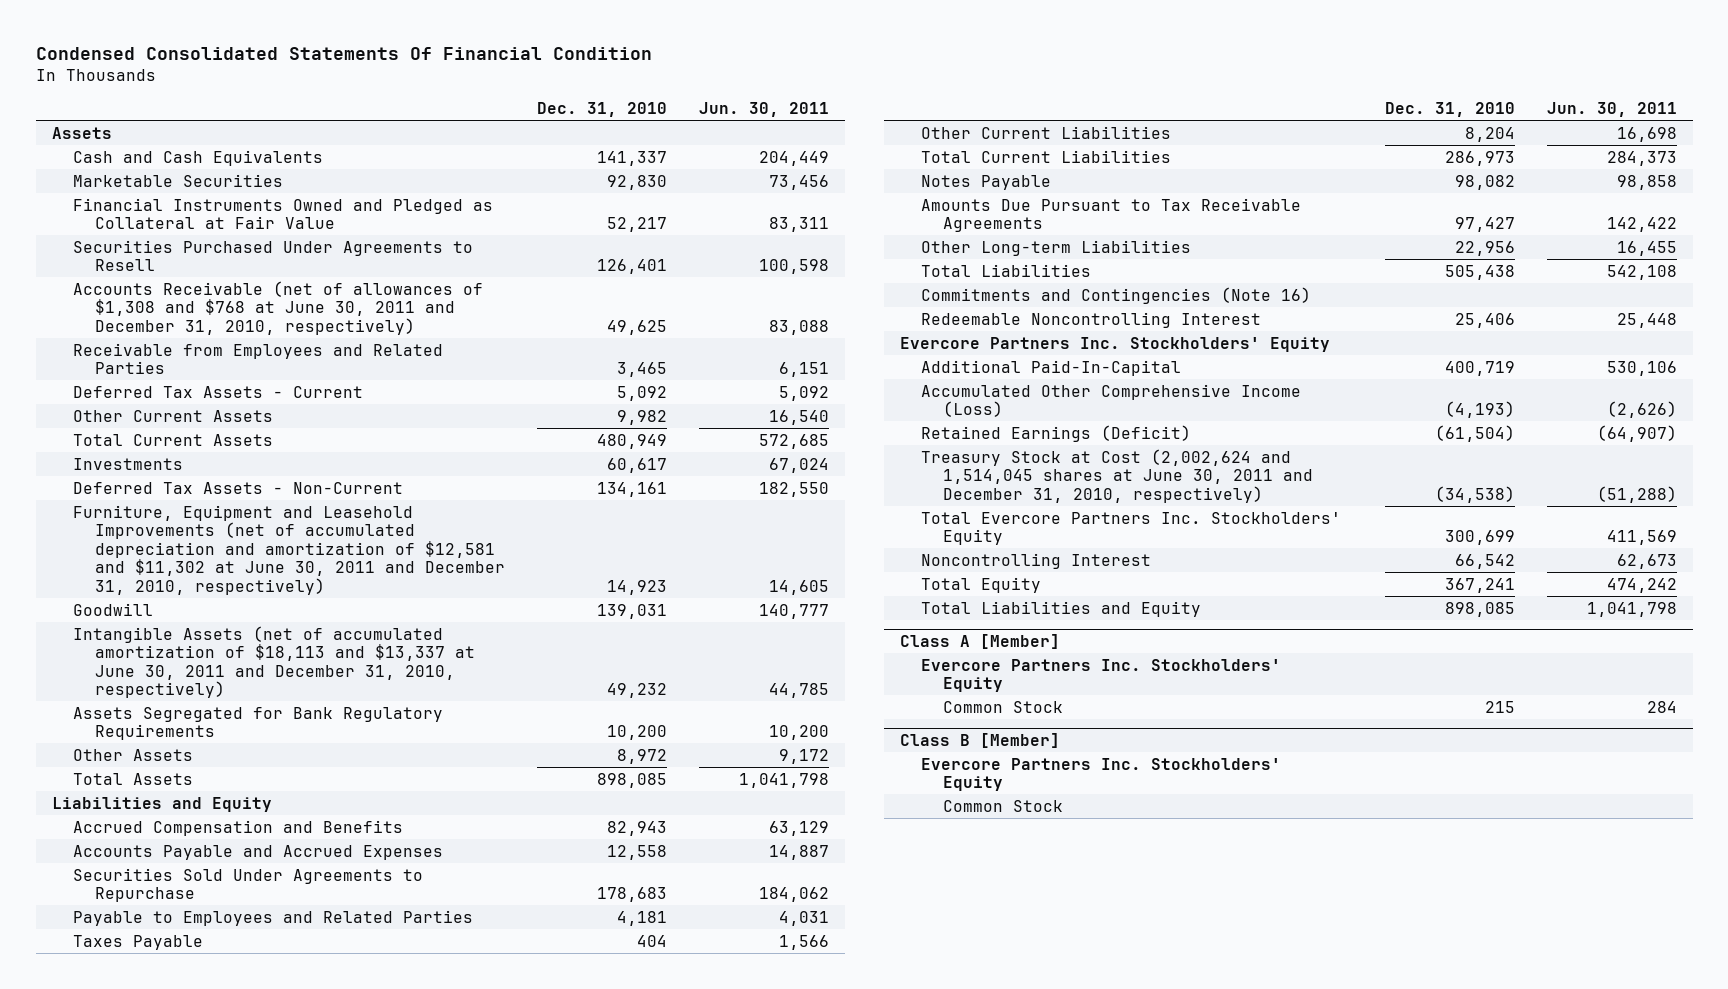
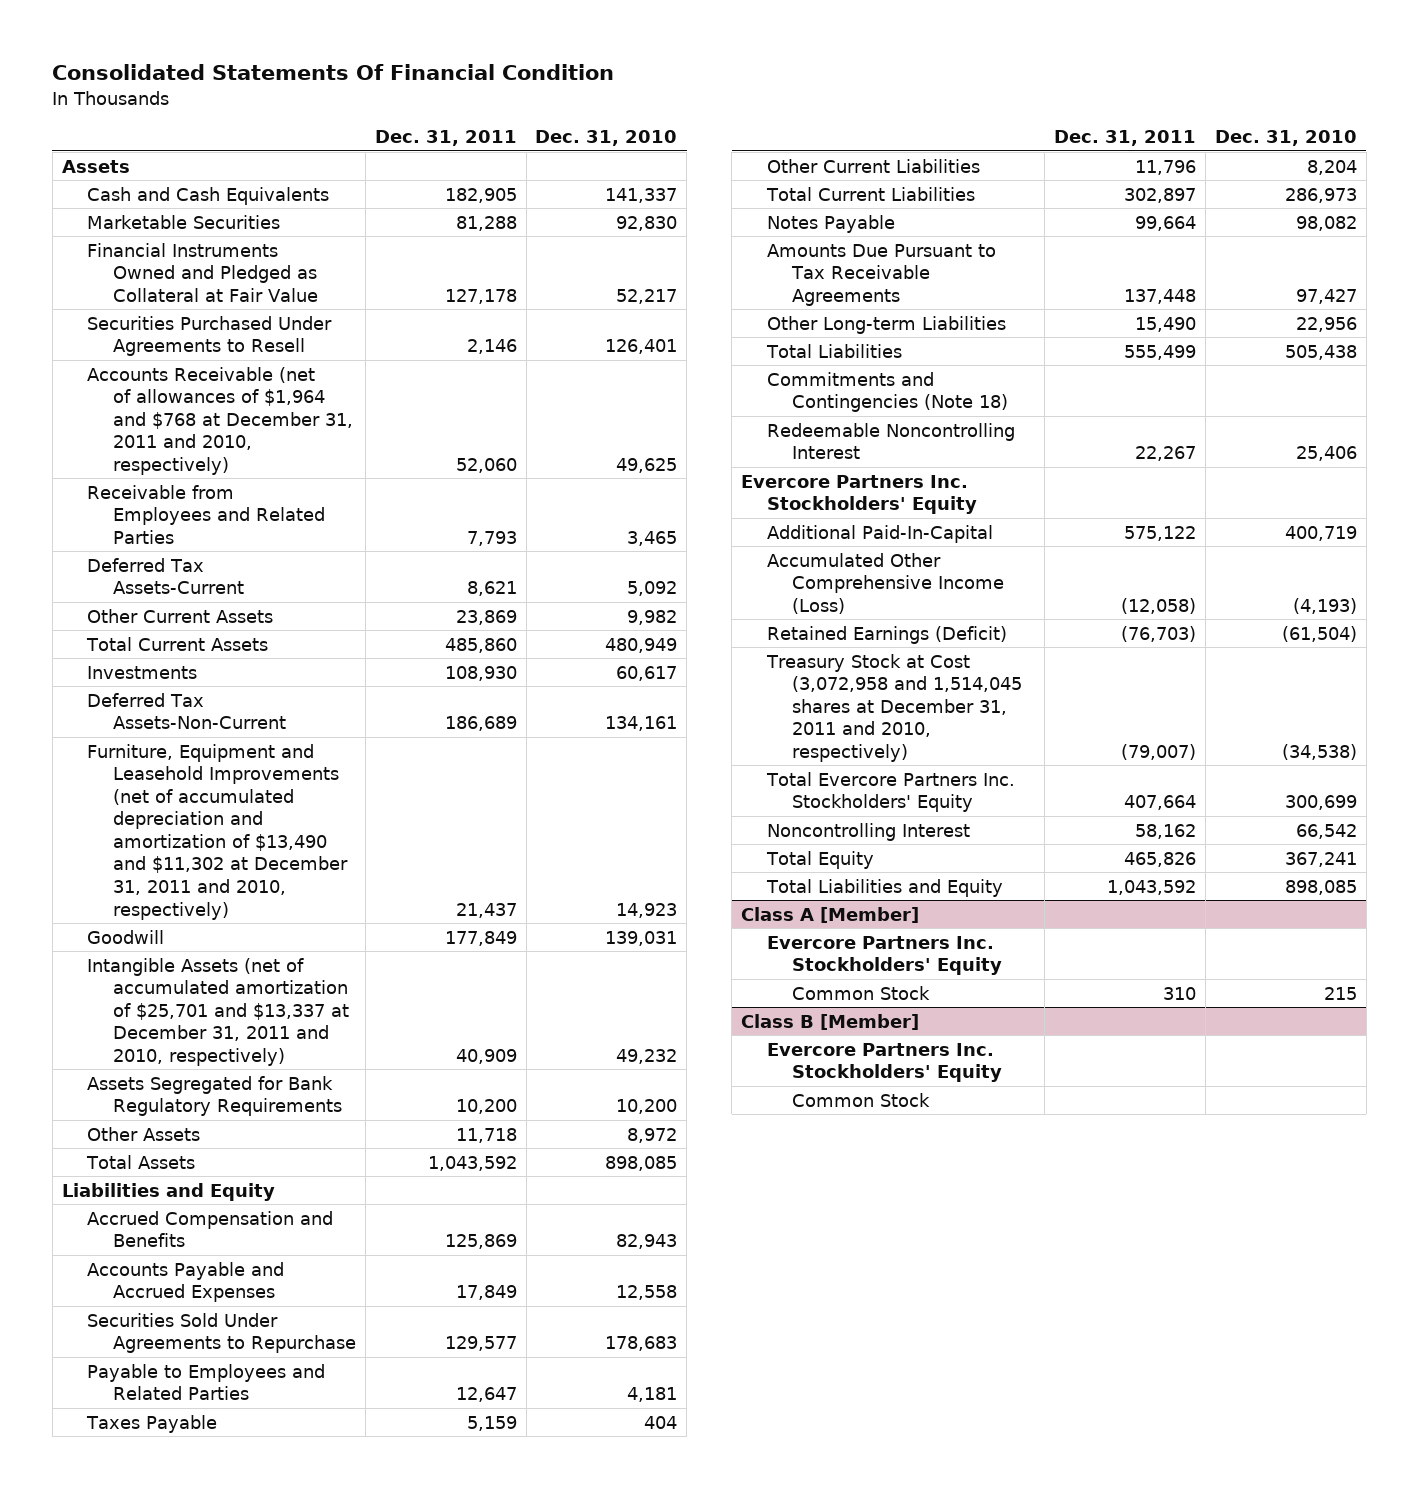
[35,46,652,60] Condensed Consolidated Statements Of Financial Condition -> [52,64,615,81] Consolidated Statements Of Financial Condition
[698,101,829,117] Jun. 30, 2011 -> none
none -> [374,130,517,147] Dec. 31, 2011
[73,280,484,335] Accounts Receivable (net of allowances of $1,308 and $768 at June 30, 2011 and December 31, 2010, respectively) -> [87,366,353,475] Accounts Receivable (net of allowances of $1,964 and $768 at December 31, 2011 and 2010, respectively)
[73,385,364,398] Deferred Tax Assets - Current -> [87,557,244,595] Deferred Tax Assets-Current
[73,481,404,494] Deferred Tax Assets - Non-Current -> [87,692,286,730] Deferred Tax Assets-Non-Current
[73,504,505,595] Furniture, Equipment and Leasehold Improvements (net of accumulated depreciation and amortization of $12,581 and $11,302 at June 30, 2011 and December 31, 2010, respectively) -> [87,743,348,920] Furniture, Equipment and Leasehold Improvements (net of accumulated depreciation and amortization of $13,490 and $11,302 at December 31, 2011 and 2010, respectively)
[73,625,475,699] Intangible Assets (net of accumulated amortization of $18,113 and $13,337 at June 30, 2011 and December 31, 2010, respectively) -> [87,957,349,1066] Intangible Assets (net of accumulated amortization of $25,701 and $13,337 at December 31, 2011 and 2010, respectively)
[921,286,1312,304] Commitments and Contingencies (Note 16) -> [766,371,1009,413] Commitments and Contingencies (Note 18)
[921,448,1313,503] Treasury Stock at Cost (2,002,624 and 1,514,045 shares at June 30, 2011 and December 31, 2010, respectively) -> [765,653,1023,762] Treasury Stock at Cost (3,072,958 and 1,514,045 shares at December 31, 2011 and 2010, respectively)

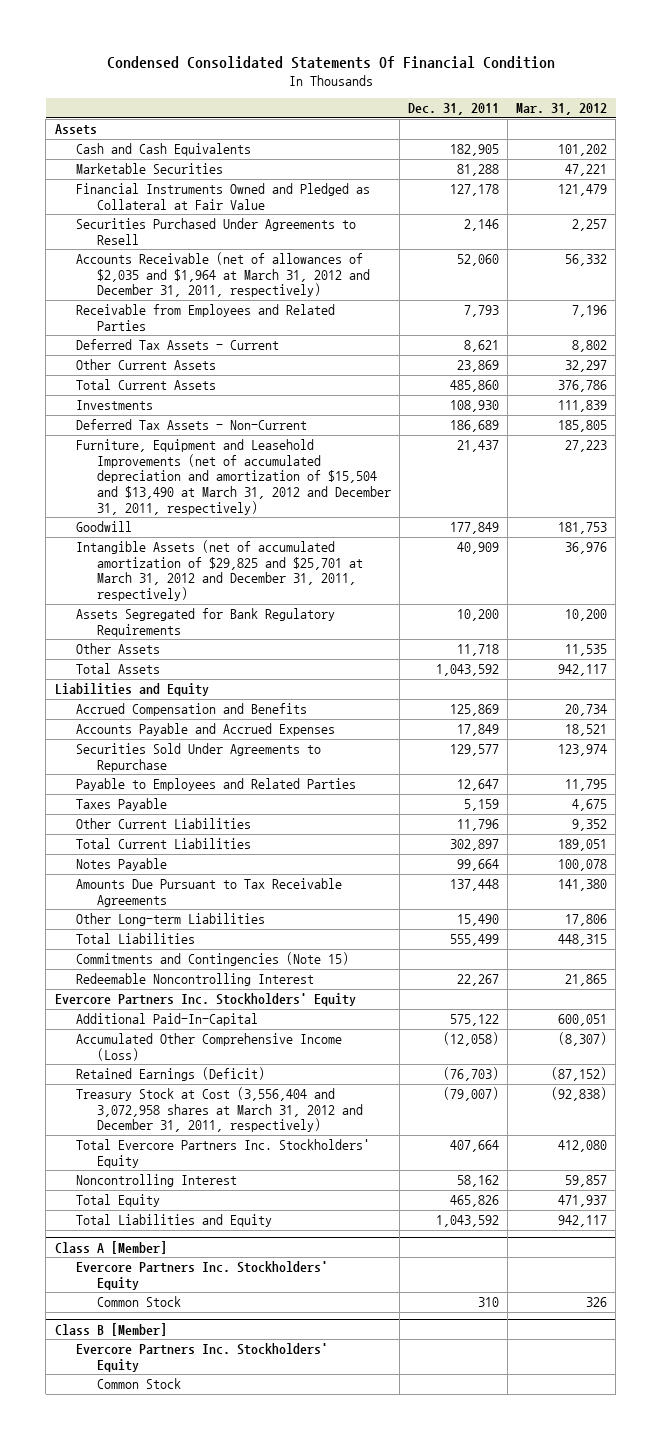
[52,64,615,81] Consolidated Statements Of Financial Condition -> [106,55,555,69] Condensed Consolidated Statements Of Financial Condition
[535,130,678,147] Dec. 31, 2010 -> none
none -> [516,103,608,116] Mar. 31, 2012
[87,366,353,475] Accounts Receivable (net of allowances of $1,964 and $768 at December 31, 2011 and 2010, respectively) -> [75,252,370,298] Accounts Receivable (net of allowances of $2,035 and $1,964 at March 31, 2012 and December 31, 2011, respectively)
[87,557,244,595] Deferred Tax Assets-Current -> [75,339,279,351] Deferred Tax Assets - Current
[87,692,286,730] Deferred Tax Assets-Non-Current -> [75,419,307,431] Deferred Tax Assets - Non-Current
[87,743,348,920] Furniture, Equipment and Leasehold Improvements (net of accumulated depreciation and amortization of $13,490 and $11,302 at December 31, 2011 and 2010, respectively) -> [75,439,391,515] Furniture, Equipment and Leasehold Improvements (net of accumulated depreciation and amortization of $15,504 and $13,490 at March 31, 2012 and December 31, 2011, respectively)
[87,957,349,1066] Intangible Assets (net of accumulated amortization of $25,701 and $13,337 at December 31, 2011 and 2010, respectively) -> [75,540,363,602] Intangible Assets (net of accumulated amortization of $29,825 and $25,701 at March 31, 2012 and December 31, 2011, respectively)
[766,371,1009,413] Commitments and Contingencies (Note 18) -> [75,952,349,967] Commitments and Contingencies (Note 15)
[765,653,1023,762] Treasury Stock at Cost (3,072,958 and 1,514,045 shares at December 31, 2011 and 2010, respectively) -> [75,1087,363,1133] Treasury Stock at Cost (3,556,404 and 3,072,958 shares at March 31, 2012 and December 31, 2011, respectively)

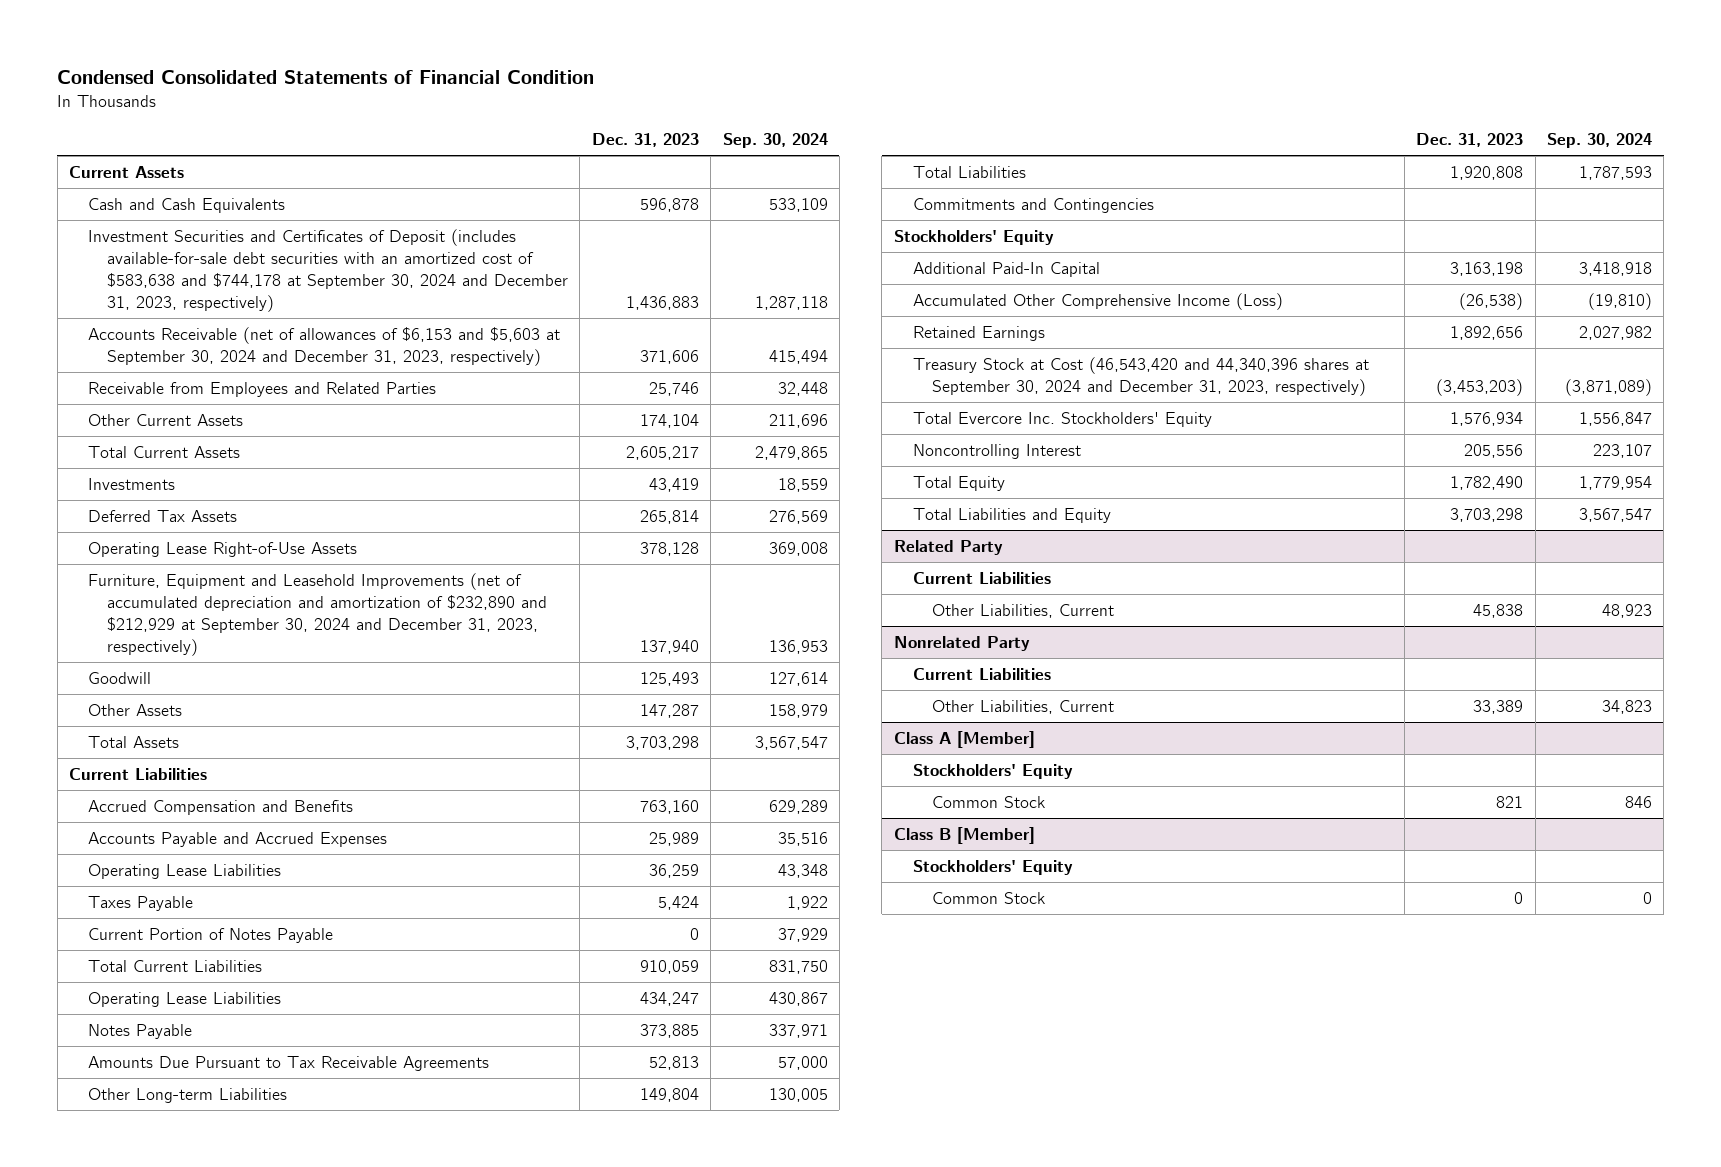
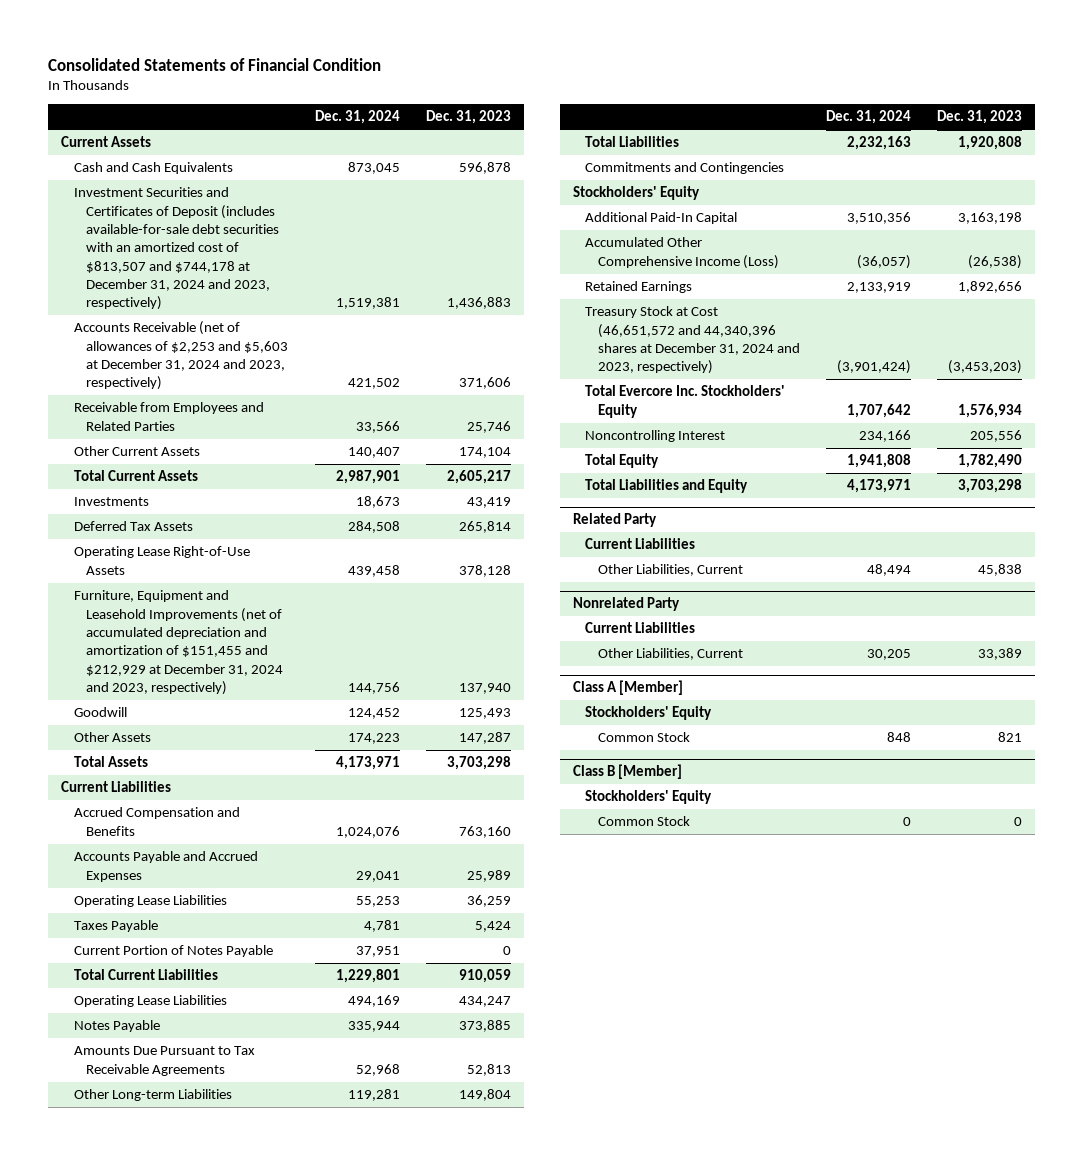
[57,69,595,84] Condensed Consolidated Statements of Financial Condition -> [48,57,382,71] Consolidated Statements of Financial Condition
[722,133,828,149] Sep. 30, 2024 -> none
none -> [314,110,400,125] Dec. 31, 2024
[88,228,568,312] Investment Securities and Certificates of Deposit (includes available-for-sale debt securities with an amortized cost of $583,638 and $744,178 at September 30, 2024 and December 31, 2023, respectively) -> [73,187,280,311] Investment Securities and Certificates of Deposit (includes available-for-sale debt securities with an amortized cost of $813,507 and $744,178 at December 31, 2024 and 2023, respectively)
[88,326,561,366] Accounts Receivable (net of allowances of $6,153 and $5,603 at September 30, 2024 and December 31, 2023, respectively) -> [73,321,289,391] Accounts Receivable (net of allowances of $2,253 and $5,603 at December 31, 2024 and 2023, respectively)
[88,572,547,656] Furniture, Equipment and Leasehold Improvements (net of accumulated depreciation and amortization of $232,890 and $212,929 at September 30, 2024 and December 31, 2023, respectively) -> [73,590,284,696] Furniture, Equipment and Leasehold Improvements (net of accumulated depreciation and amortization of $151,455 and $212,929 at December 31, 2024 and 2023, respectively)
[912,356,1369,396] Treasury Stock at Cost (46,543,420 and 44,340,396 shares at September 30, 2024 and December 31, 2023, respectively) -> [585,306,800,375] Treasury Stock at Cost (46,651,572 and 44,340,396 shares at December 31, 2024 and 2023, respectively)

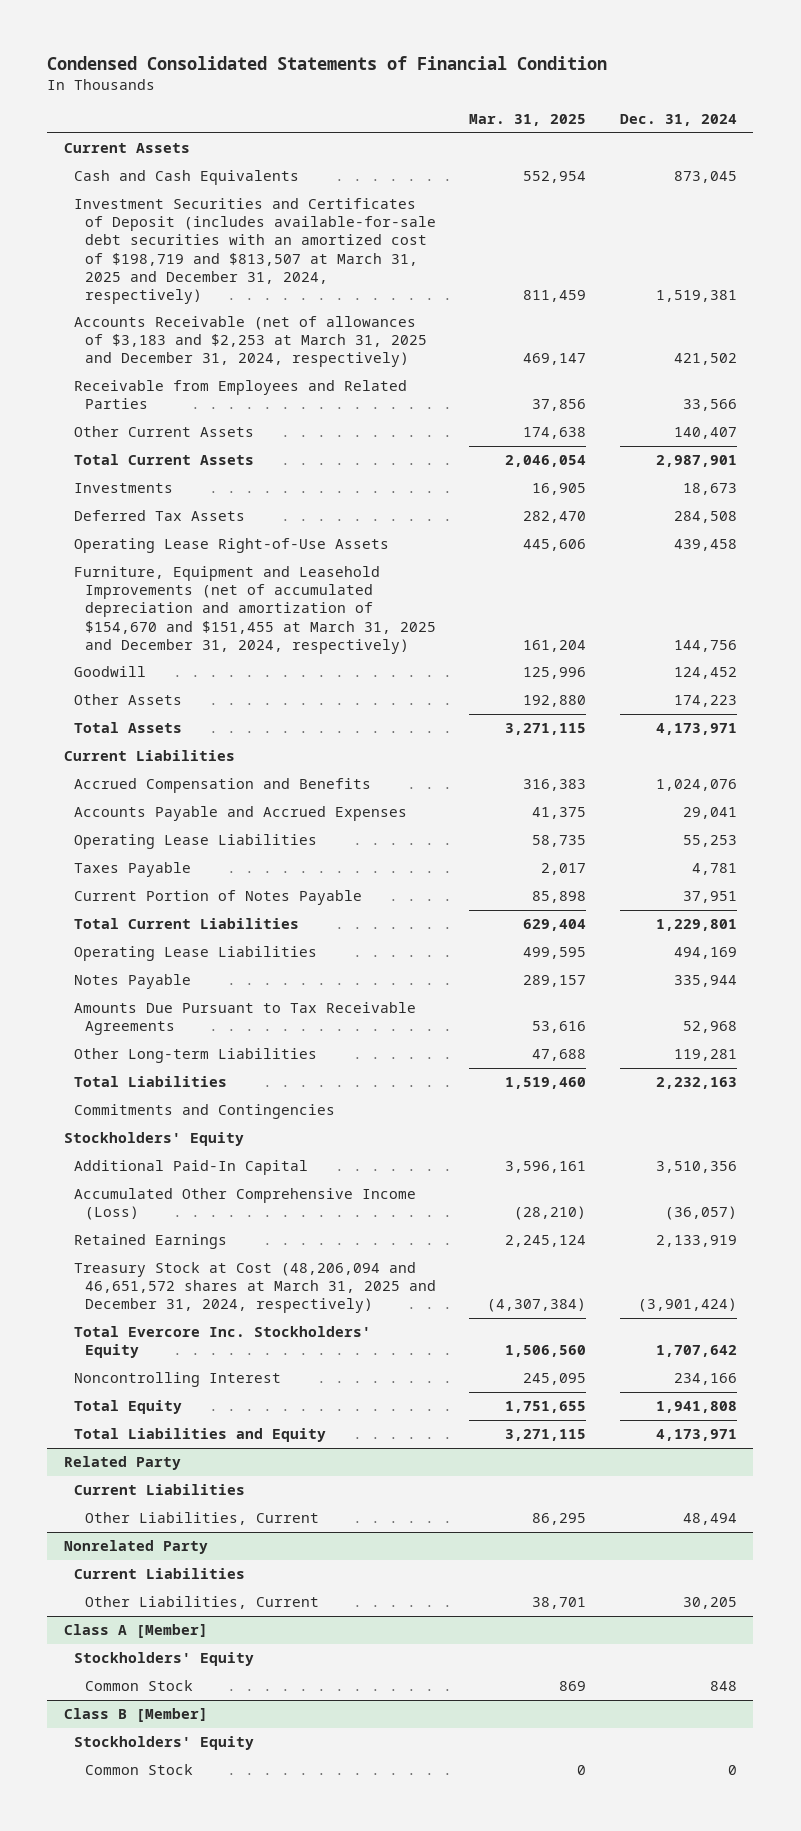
[48,57,382,71] Consolidated Statements of Financial Condition -> [47,56,608,71] Condensed Consolidated Statements of Financial Condition
[425,110,511,125] Dec. 31, 2023 -> none
none -> [469,113,587,126] Mar. 31, 2025
[73,187,280,311] Investment Securities and Certificates of Deposit (includes available-for-sale debt securities with an amortized cost of $813,507 and $744,178 at December 31, 2024 and 2023, respectively) -> [74,198,436,304] Investment Securities and Certificates of Deposit (includes available-for-sale debt securities with an amortized cost of $198,719 and $813,507 at March 31, 2025 and December 31, 2024, respectively)
[73,321,289,391] Accounts Receivable (net of allowances of $2,253 and $5,603 at December 31, 2024 and 2023, respectively) -> [74,316,427,368] Accounts Receivable (net of allowances of $3,183 and $2,253 at March 31, 2025 and December 31, 2024, respectively)
[73,590,284,696] Furniture, Equipment and Leasehold Improvements (net of accumulated depreciation and amortization of $151,455 and $212,929 at December 31, 2024 and 2023, respectively) -> [74,566,436,654] Furniture, Equipment and Leasehold Improvements (net of accumulated depreciation and amortization of $154,670 and $151,455 at March 31, 2025 and December 31, 2024, respectively)
[585,306,800,375] Treasury Stock at Cost (46,651,572 and 44,340,396 shares at December 31, 2024 and 2023, respectively) -> [74,1262,436,1314] Treasury Stock at Cost (48,206,094 and 46,651,572 shares at March 31, 2025 and December 31, 2024, respectively)

